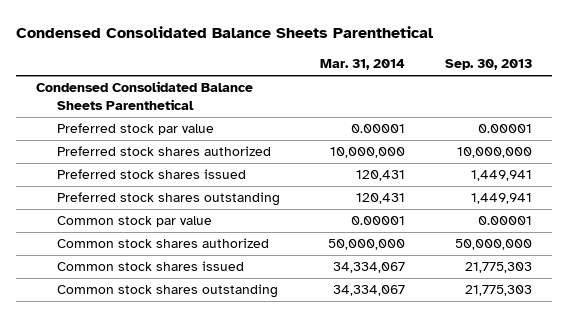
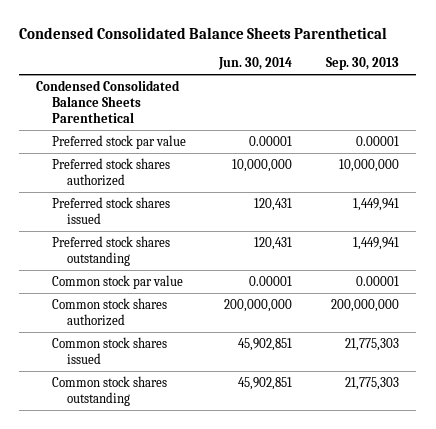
[320,59,406,71] Mar. 31, 2014 -> none
none -> [218,57,293,71] Jun. 30, 2014
[454,239,532,251] 50,000,000 -> [331,298,400,312] 200,000,000

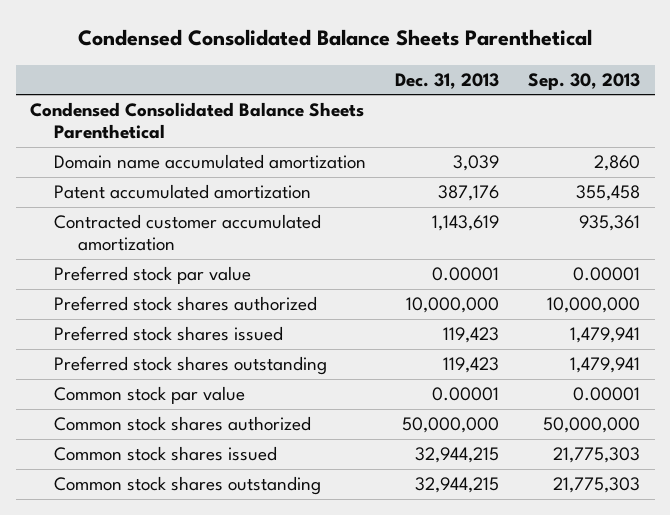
[218,57,293,71] Jun. 30, 2014 -> none
none -> [395,72,500,89] Dec. 31, 2013
none -> [53,154,366,170] Domain name accumulated amortization
none -> [53,184,311,200] Patent accumulated amortization
none -> [53,214,321,252] Contracted customer accumulated amortization
[353,197,400,211] 1,449,941 -> [570,327,641,344] 1,479,941
[353,236,400,250] 1,449,941 -> [570,357,641,374] 1,479,941
[331,298,400,312] 200,000,000 -> [543,417,641,434] 50,000,000

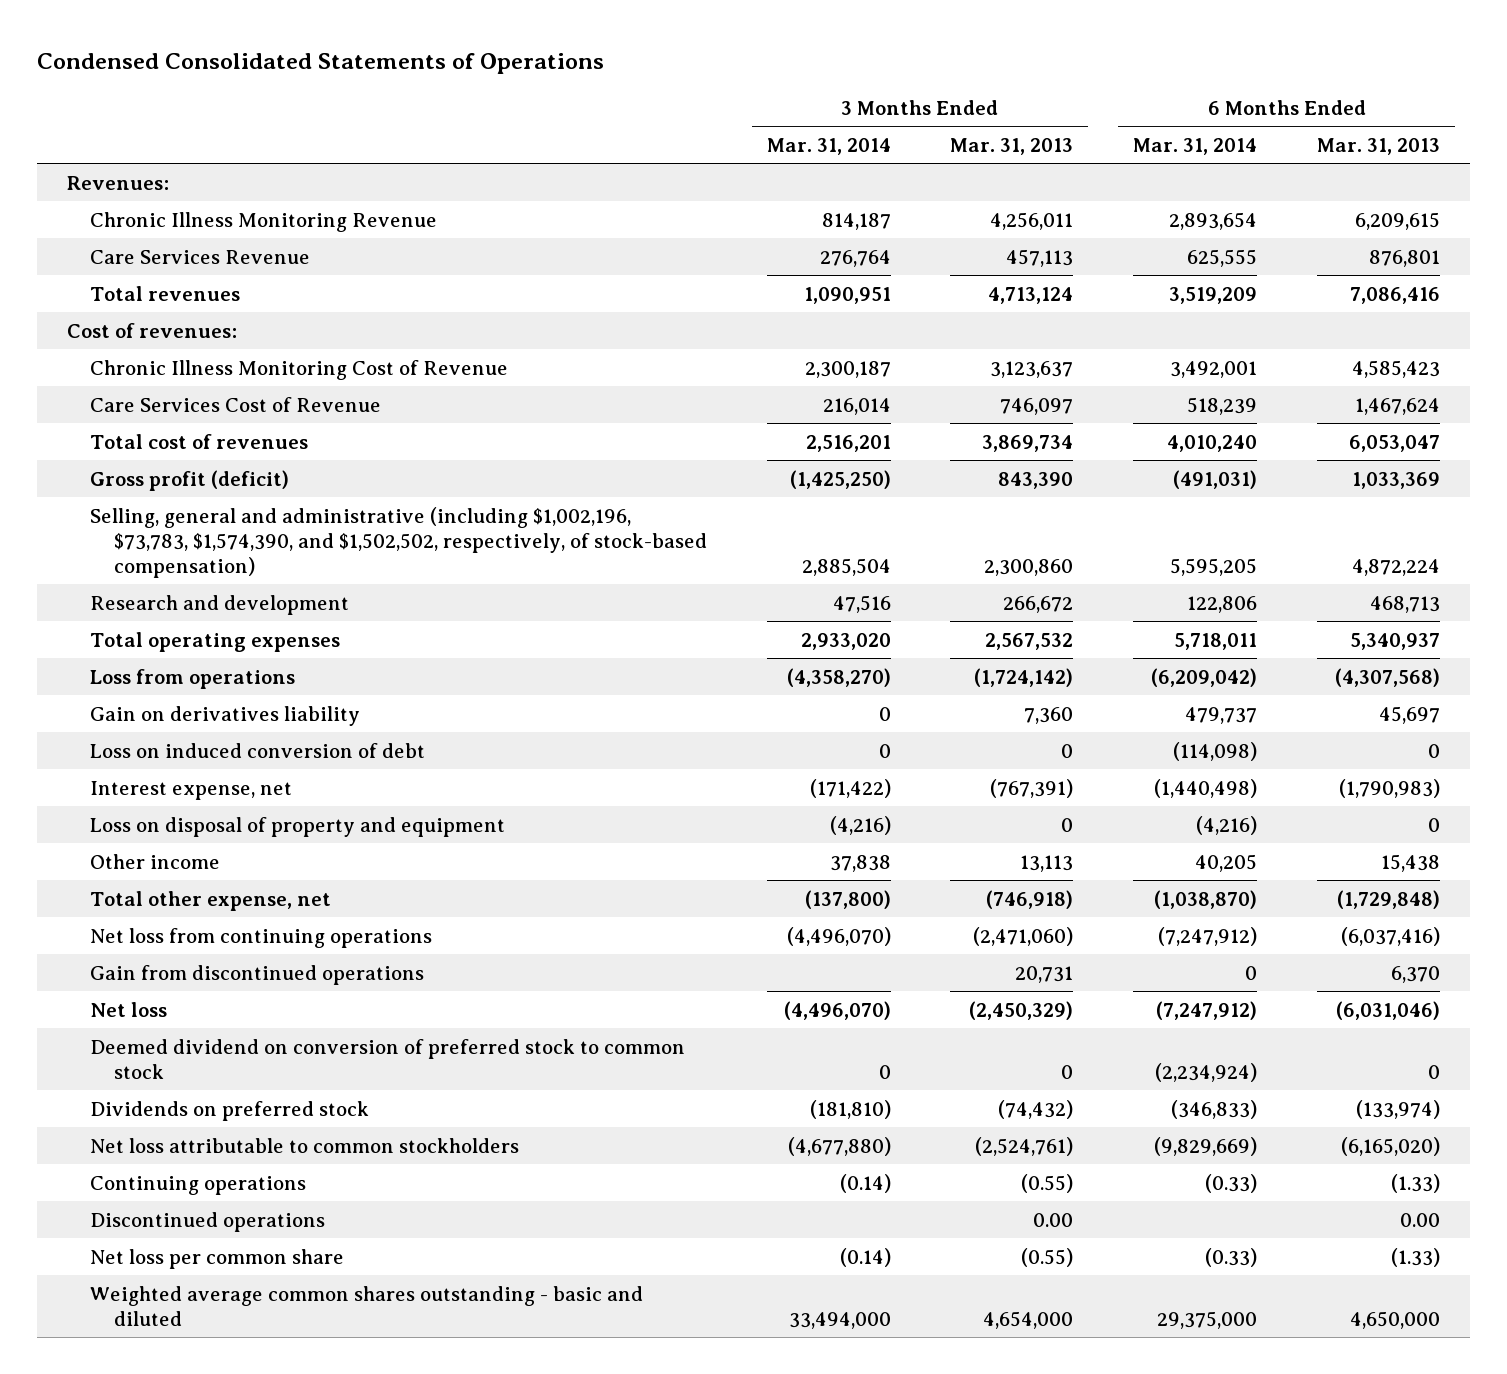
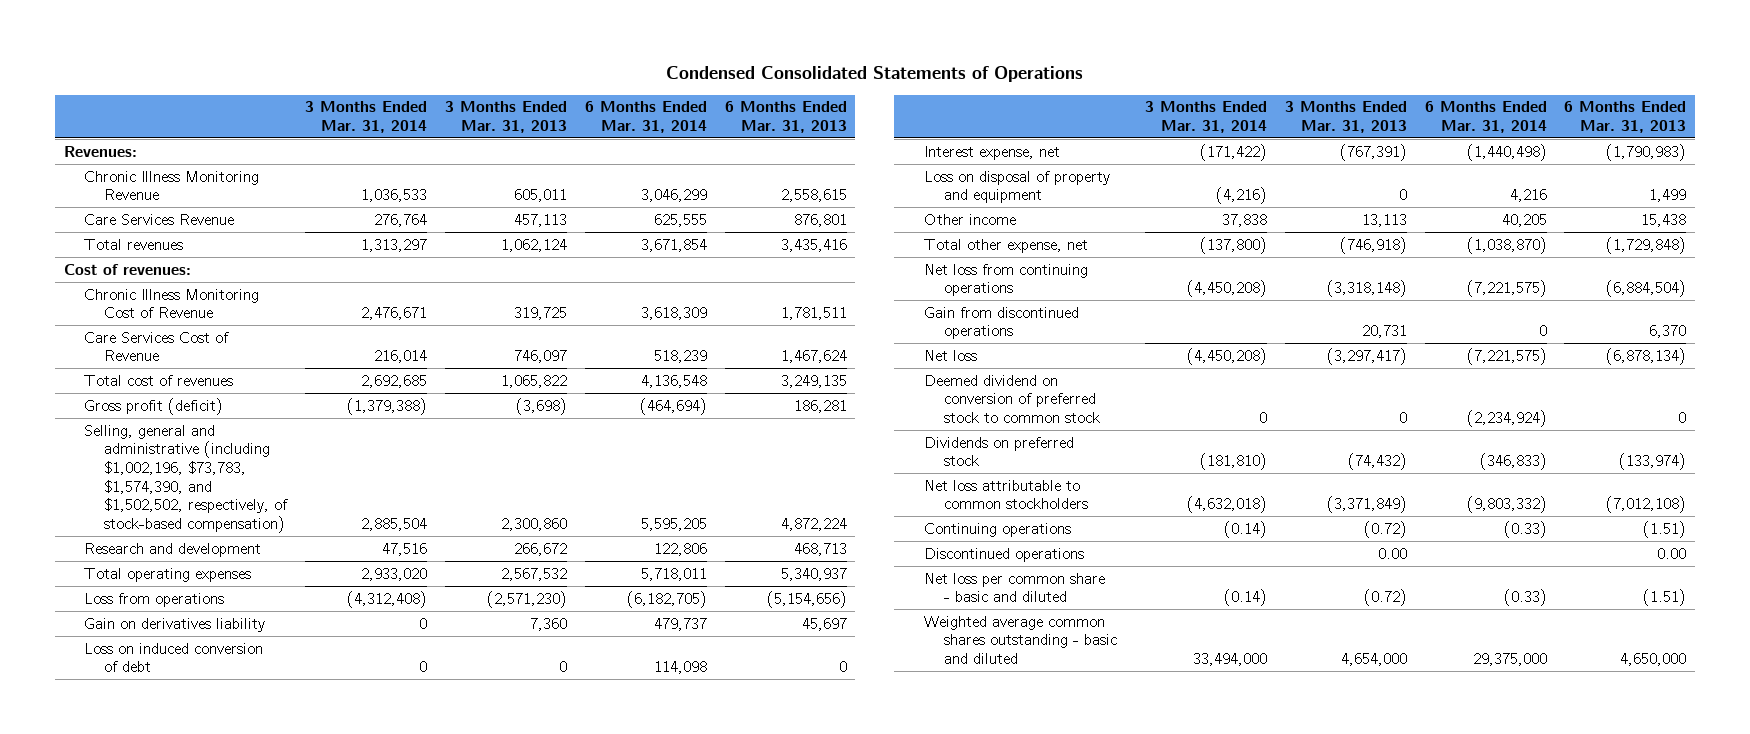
[821,212,891,230] 814,187 -> [361,189,428,203] 1,036,533
[990,211,1074,230] 4,256,011 -> [513,189,567,203] 605,011
[1169,211,1258,230] 2,893,654 -> [640,189,707,203] 3,046,299
[1354,211,1440,230] 6,209,615 -> [780,189,847,203] 2,558,615
[803,286,891,304] 1,090,951 -> [361,238,428,252] 1,313,297
[988,286,1074,304] 4,713,124 -> [500,238,567,252] 1,062,124
[1169,286,1258,304] 3,519,209 -> [640,238,707,252] 3,671,854
[1349,286,1440,304] 7,086,416 -> [780,238,847,252] 3,435,416
[804,360,891,378] 2,300,187 -> [361,307,428,321] 2,476,671
[990,360,1074,378] 3,123,637 -> [513,307,567,321] 319,725
[1170,360,1258,378] 3,492,001 -> [640,307,707,321] 3,618,309
[1351,359,1440,378] 4,585,423 -> [780,307,847,321] 1,781,511
[805,434,891,452] 2,516,201 -> [361,374,428,388] 2,692,685
[982,434,1074,452] 3,869,734 -> [500,374,567,388] 1,065,822
[1167,434,1258,452] 4,010,240 -> [640,374,707,388] 4,136,548
[1348,434,1440,452] 6,053,047 -> [780,374,847,388] 3,249,135
[789,469,891,489] (1,425,250) -> [347,397,428,415] (1,379,388)
[998,471,1074,489] 843,390 -> [515,397,567,415] (3,698)
[1173,469,1258,489] (491,031) -> [639,397,707,415] (464,694)
[1351,471,1440,489] 1,033,369 -> [793,399,847,413] 186,281
[786,667,891,687] (4,358,270) -> [347,590,428,608] (4,312,408)
[974,667,1074,687] (1,724,142) -> [486,590,567,608] (2,571,230)
[1151,667,1258,687] (6,209,042) -> [626,590,707,608] (6,182,705)
[1334,667,1440,687] (4,307,568) -> [766,590,847,608] (5,154,656)
[1173,741,1258,761] (114,098) -> [653,661,707,675] 114,098
[1196,815,1258,835] (4,216) -> [1509,189,1547,203] 4,216
[1427,817,1440,832] 0 -> [1649,189,1687,203] 1,499
[786,926,891,946] (4,496,070) -> [1187,280,1268,298] (4,450,208)
[973,926,1074,946] (2,471,060) -> [1326,280,1407,298] (3,318,148)
[1158,926,1258,946] (7,247,912) -> [1466,280,1547,298] (7,221,575)
[1340,926,1440,946] (6,037,416) -> [1606,280,1687,298] (6,884,504)
[783,1000,891,1020] (4,496,070) -> [1187,347,1268,365] (4,450,208)
[969,1000,1074,1020] (2,450,329) -> [1326,347,1407,365] (3,297,417)
[1156,1000,1258,1020] (7,247,912) -> [1466,347,1547,365] (7,221,575)
[1335,1000,1440,1020] (6,031,046) -> [1606,347,1687,365] (6,878,134)
[787,1136,891,1156] (4,677,880) -> [1187,496,1268,514] (4,632,018)
[975,1136,1074,1156] (2,524,761) -> [1326,496,1407,514] (3,371,849)
[1154,1136,1258,1156] (9,829,669) -> [1466,496,1547,514] (9,803,332)
[1340,1136,1440,1156] (6,165,020) -> [1606,496,1687,514] (7,012,108)
[1021,1173,1074,1193] (0.55) -> [1363,520,1407,538] (0.72)
[1390,1173,1440,1193] (1.33) -> [1643,520,1687,538] (1.51)
[90,1248,345,1269] Net loss per common share -> [923,572,1105,603] Net loss per common share - basic and diluted
[1021,1247,1074,1267] (0.55) -> [1363,589,1407,607] (0.72)
[1390,1247,1440,1267] (1.33) -> [1643,589,1687,607] (1.51)

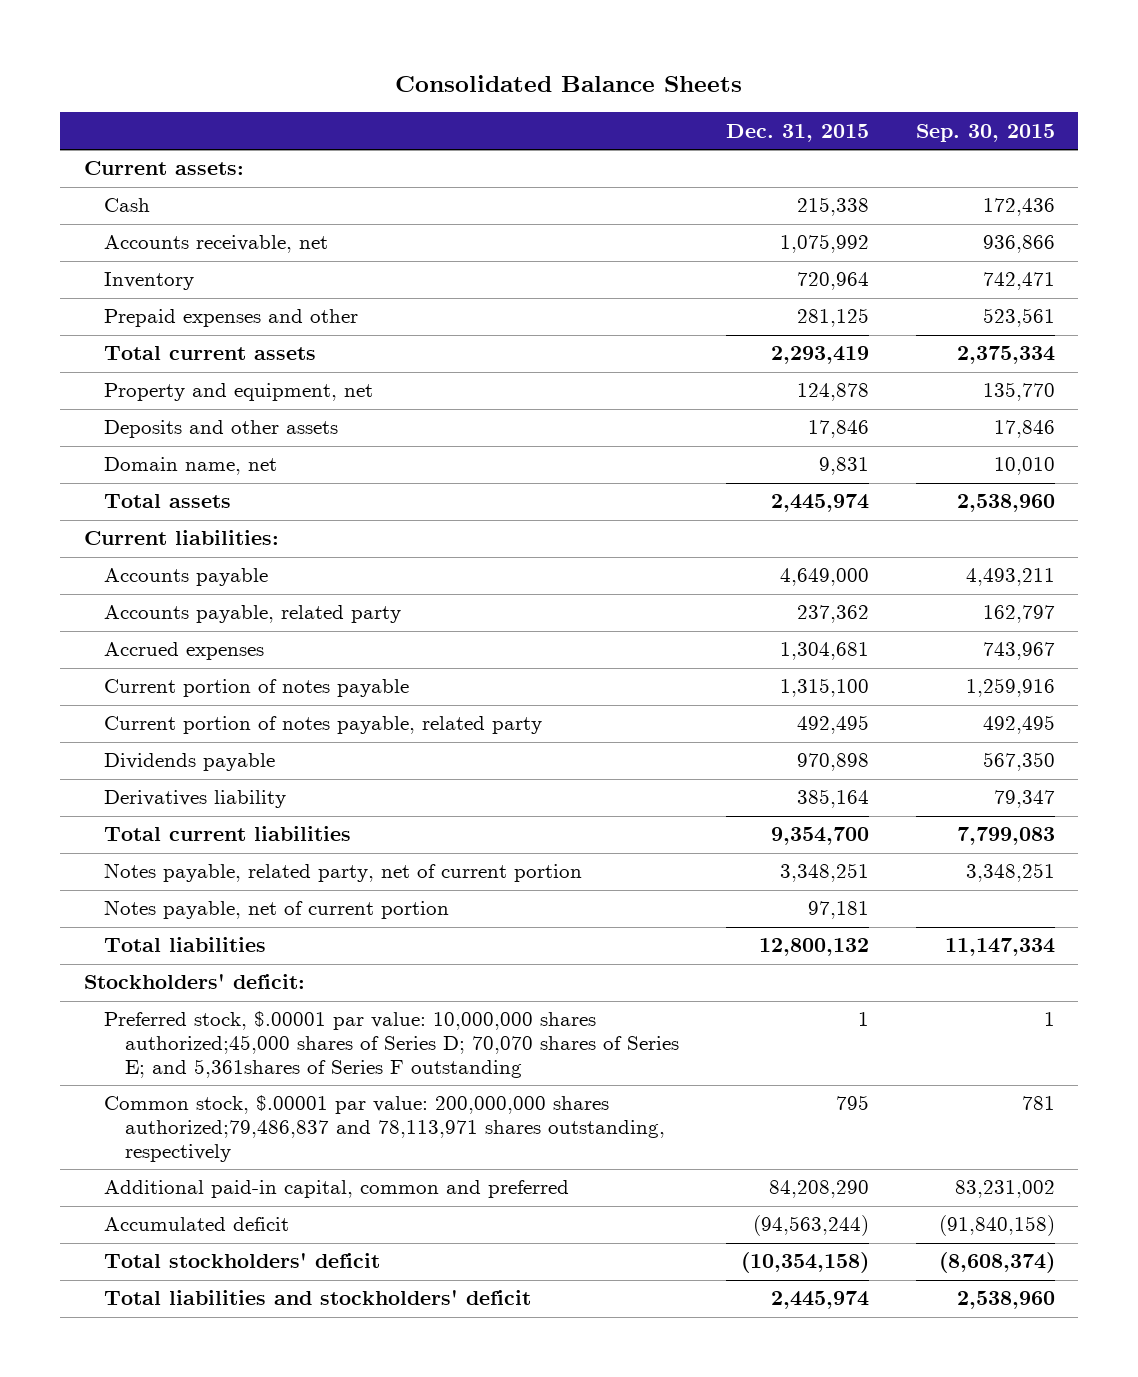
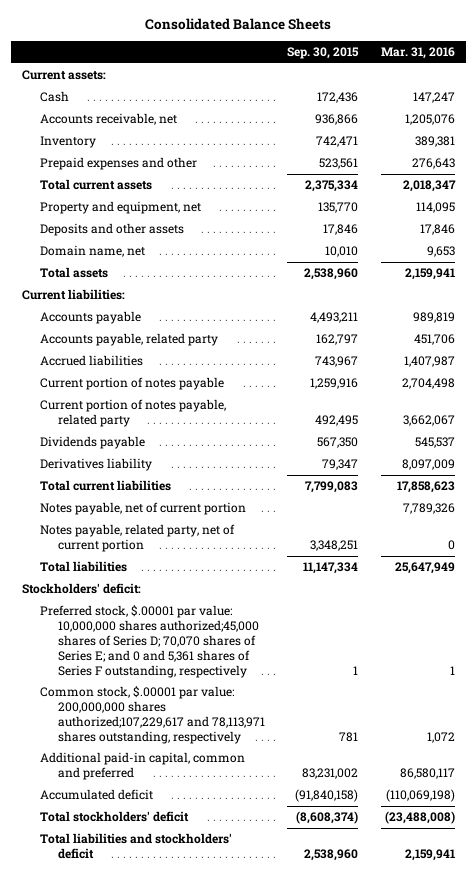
[725,123,869,142] Dec. 31, 2015 -> none
none -> [380,47,455,60] Mar. 31, 2016
[104,642,265,661] Accrued expenses -> [39,355,143,367] Accrued liabilities
[104,863,583,883] Notes payable, related party, net of current portion -> [39,524,235,553] Notes payable, related party, net of current portion
[104,1011,680,1078] Preferred stock, $.00001 par value: 10,000,000 shares authorized;45,000 shares of Series D; 70,070 shares of Series E; and 5,361shares of Series F outstanding -> [39,605,259,678] Preferred stock, $.00001 par value: 10,000,000 shares authorized;45,000 shares of Series D; 70,070 shares of Series E; and 0 and 5,361 shares of Series F outstanding, respectively
[104,1095,666,1162] Common stock, $.00001 par value: 200,000,000 shares authorized;79,486,837 and 78,113,971 shares outstanding, respectively -> [39,686,265,744] Common stock, $.00001 par value: 200,000,000 shares authorized;107,229,617 and 78,113,971 shares outstanding, respectively

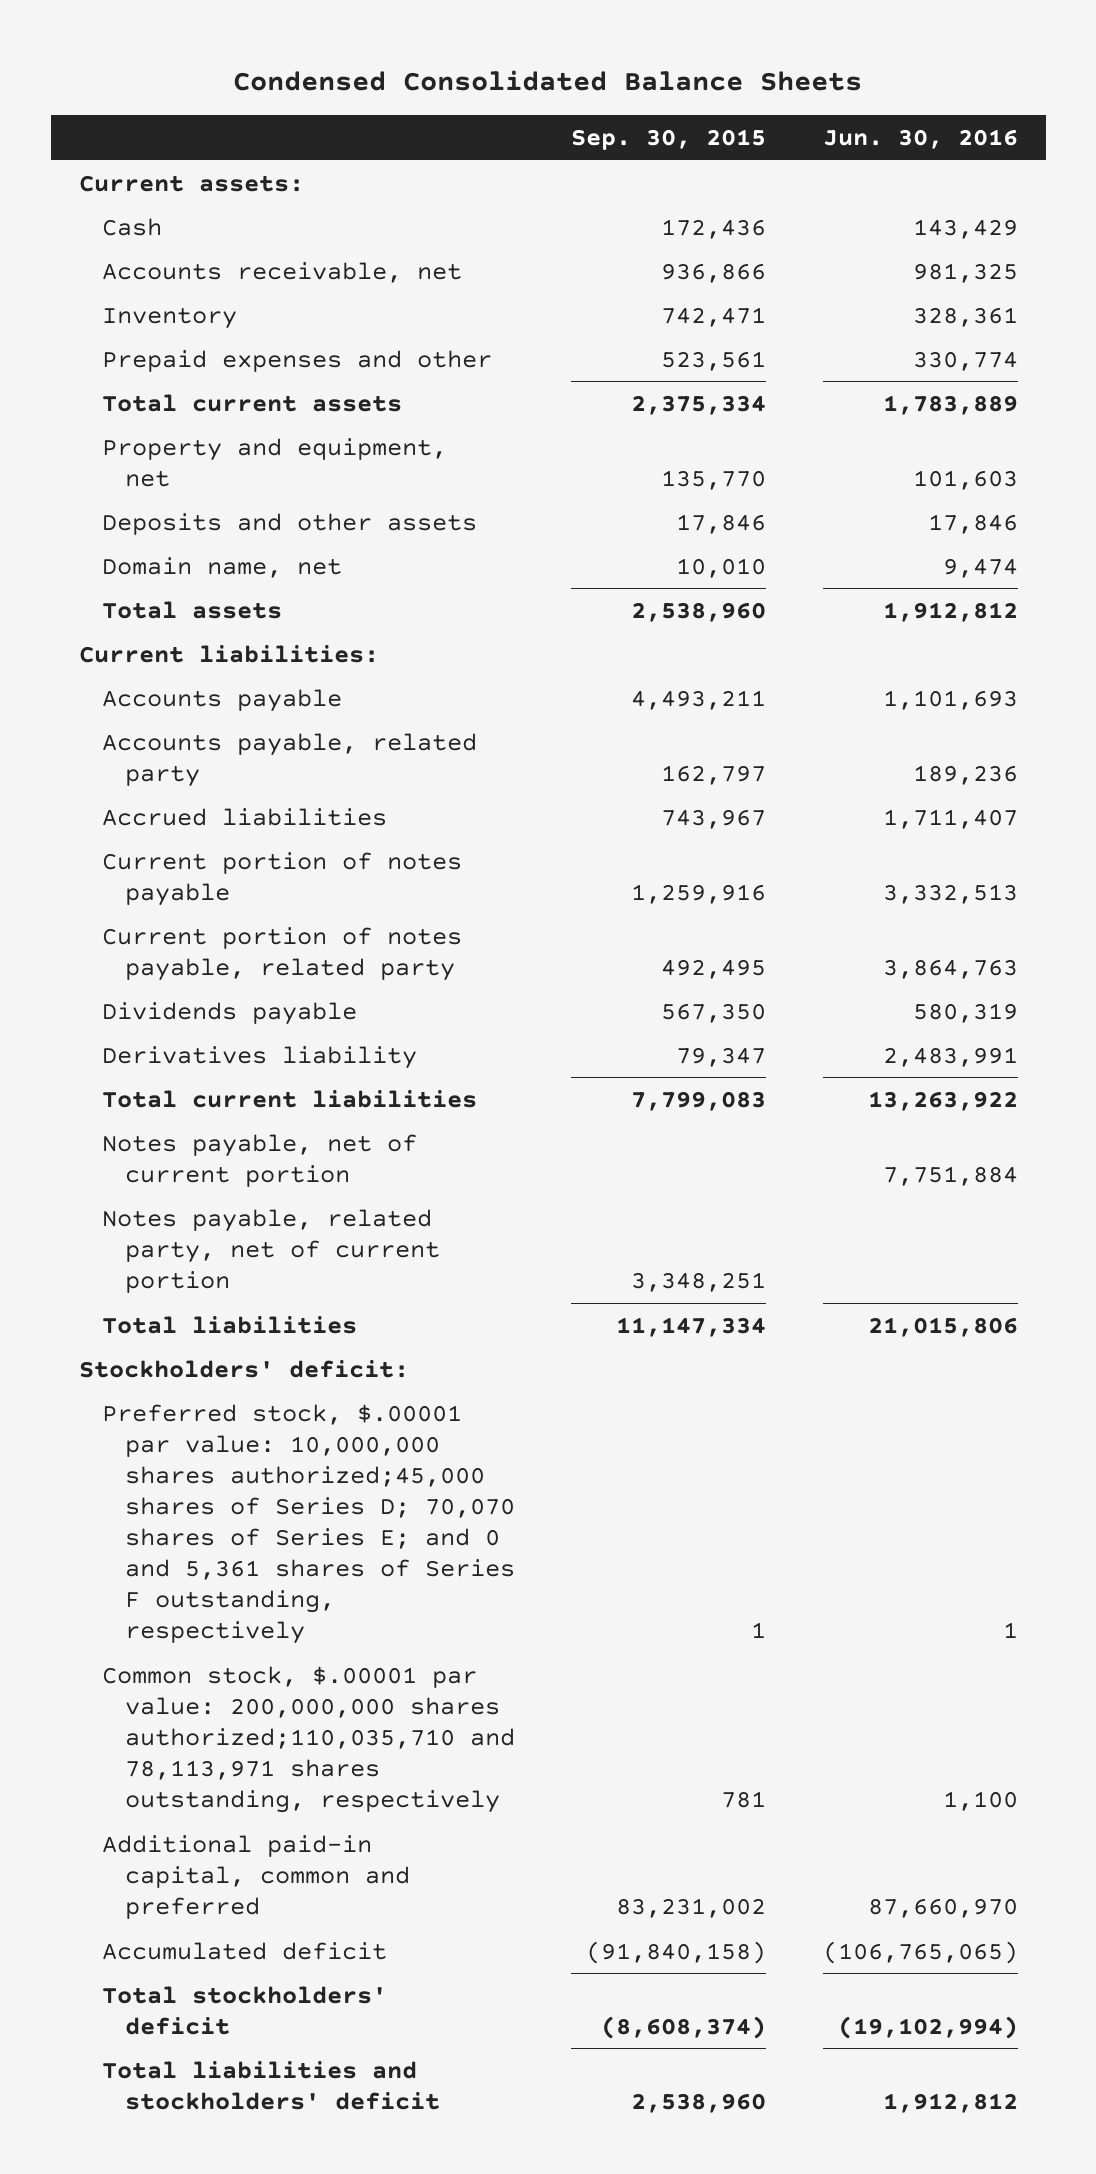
[145,18,332,31] Consolidated Balance Sheets -> [233,69,863,91] Condensed Consolidated Balance Sheets
[380,47,455,60] Mar. 31, 2016 -> none
none -> [822,128,1018,149] Jun. 30, 2016
[39,686,265,744] Common stock, $.00001 par value: 200,000,000 shares authorized;107,229,617 and 78,113,971 shares outstanding, respectively -> [101,1665,516,1813] Common stock, $.00001 par value: 200,000,000 shares authorized;110,035,710 and 78,113,971 shares outstanding, respectively

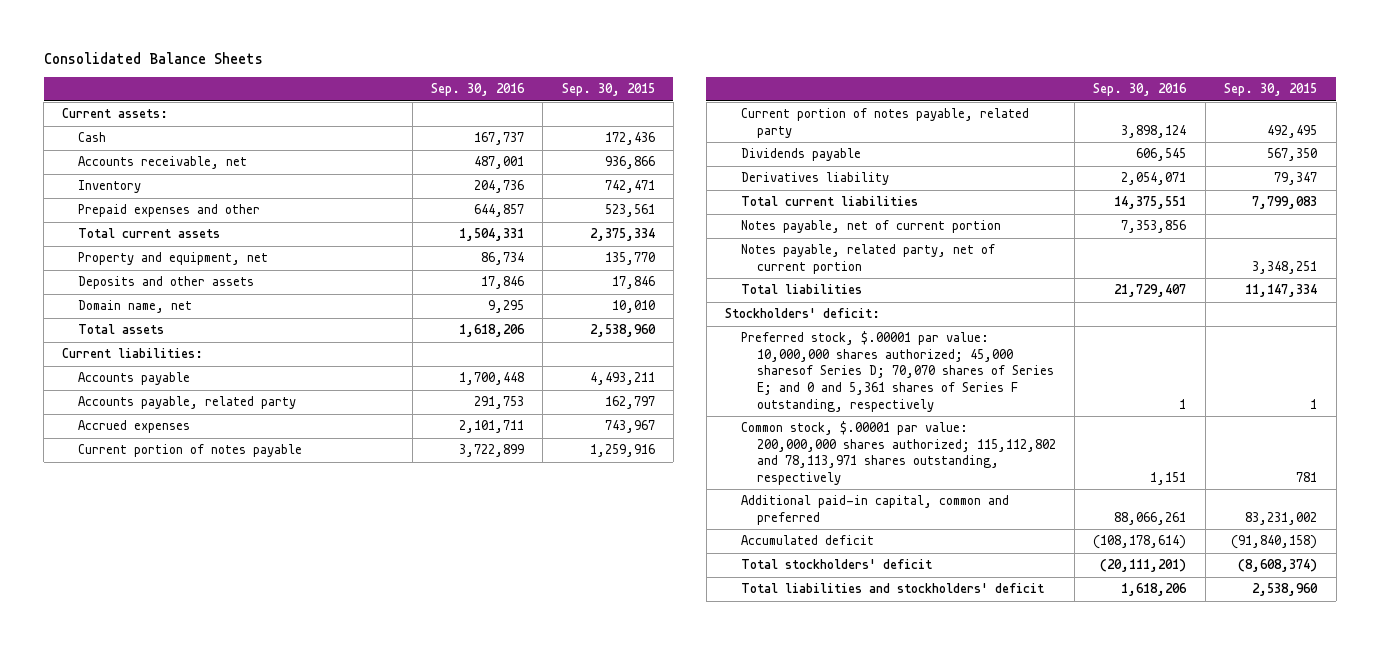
[233,69,863,91] Condensed Consolidated Balance Sheets -> [43,51,263,64] Consolidated Balance Sheets
[822,128,1018,149] Jun. 30, 2016 -> none
none -> [430,83,525,97] Sep. 30, 2016
[101,807,387,826] Accrued liabilities -> [78,420,191,434] Accrued expenses
[101,1403,516,1645] Preferred stock, $.00001 par value: 10,000,000 shares authorized;45,000 shares of Series D; 70,070 shares of Series E; and 0 and 5,361 shares of Series F outstanding, respectively -> [740,331,1054,412] Preferred stock, $.00001 par value: 10,000,000 shares authorized; 45,000 sharesof Series D; 70,070 shares of Series E; and 0 and 5,361 shares of Series F outstanding, respectively
[101,1665,516,1813] Common stock, $.00001 par value: 200,000,000 shares authorized;110,035,710 and 78,113,971 shares outstanding, respectively -> [740,421,1056,486] Common stock, $.00001 par value: 200,000,000 shares authorized; 115,112,802 and 78,113,971 shares outstanding, respectively

